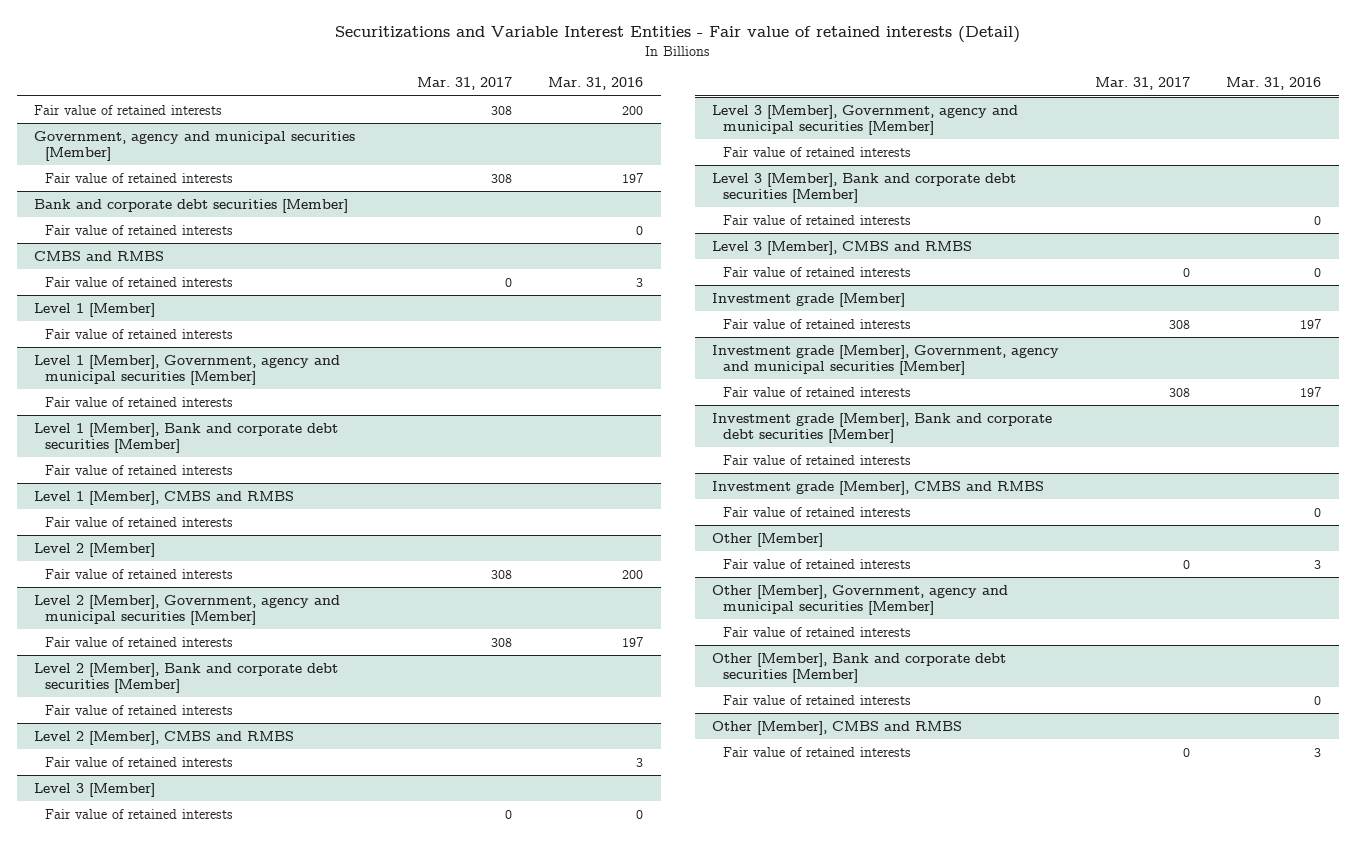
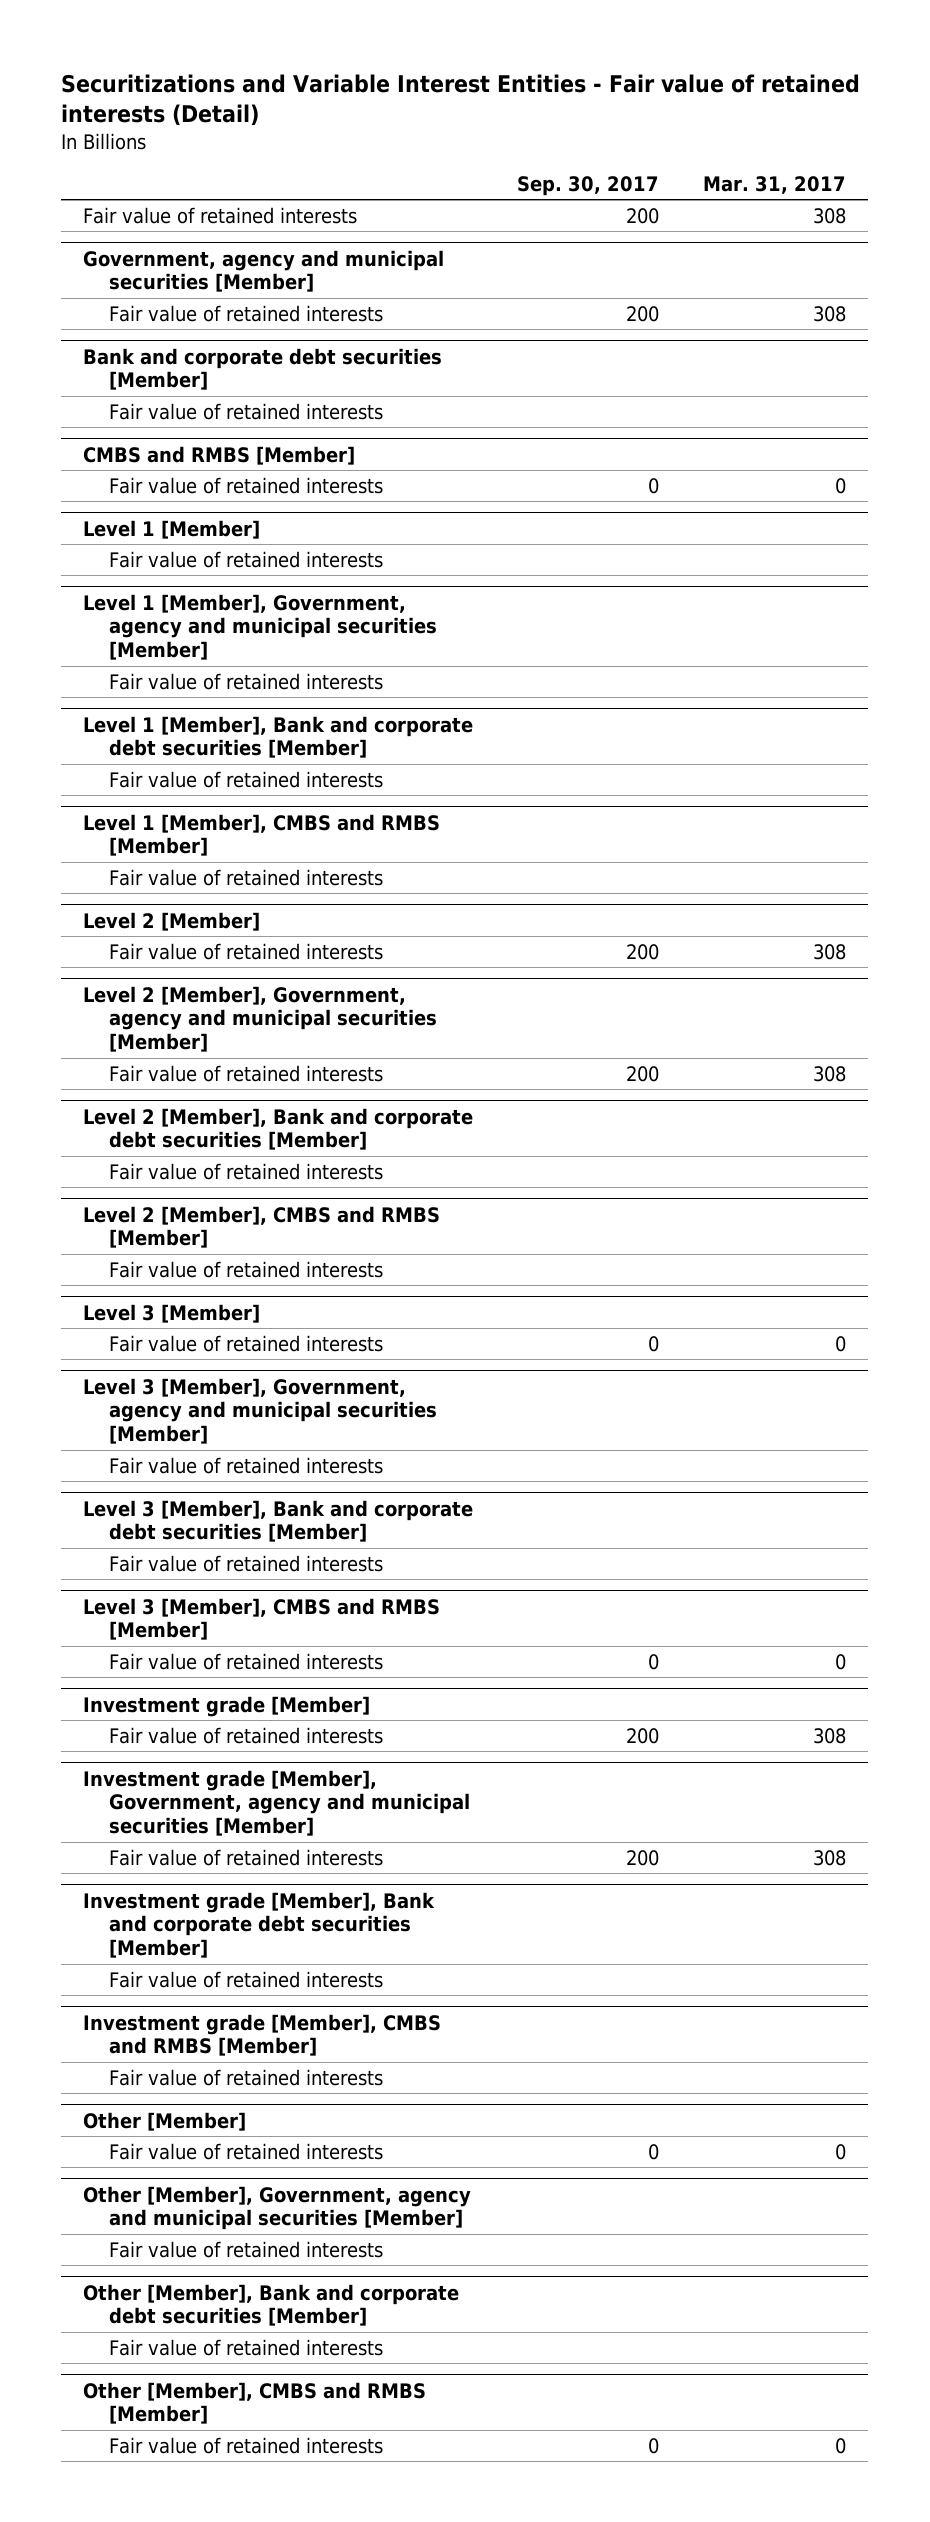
[548,76,644,90] Mar. 31, 2016 -> none
none -> [517,175,660,196] Sep. 30, 2017
[34,250,165,261] CMBS and RMBS -> [83,445,356,465] CMBS and RMBS [Member]
[34,490,295,505] Level 1 [Member], CMBS and RMBS -> [83,813,441,857] Level 1 [Member], CMBS and RMBS [Member]
[34,730,295,745] Level 2 [Member], CMBS and RMBS -> [83,1205,441,1249] Level 2 [Member], CMBS and RMBS [Member]
[712,240,973,255] Level 3 [Member], CMBS and RMBS -> [83,1597,441,1641] Level 3 [Member], CMBS and RMBS [Member]
[712,480,1045,495] Investment grade [Member], CMBS and RMBS -> [83,2013,442,2057] Investment grade [Member], CMBS and RMBS [Member]
[712,720,963,735] Other [Member], CMBS and RMBS -> [83,2381,427,2425] Other [Member], CMBS and RMBS [Member]

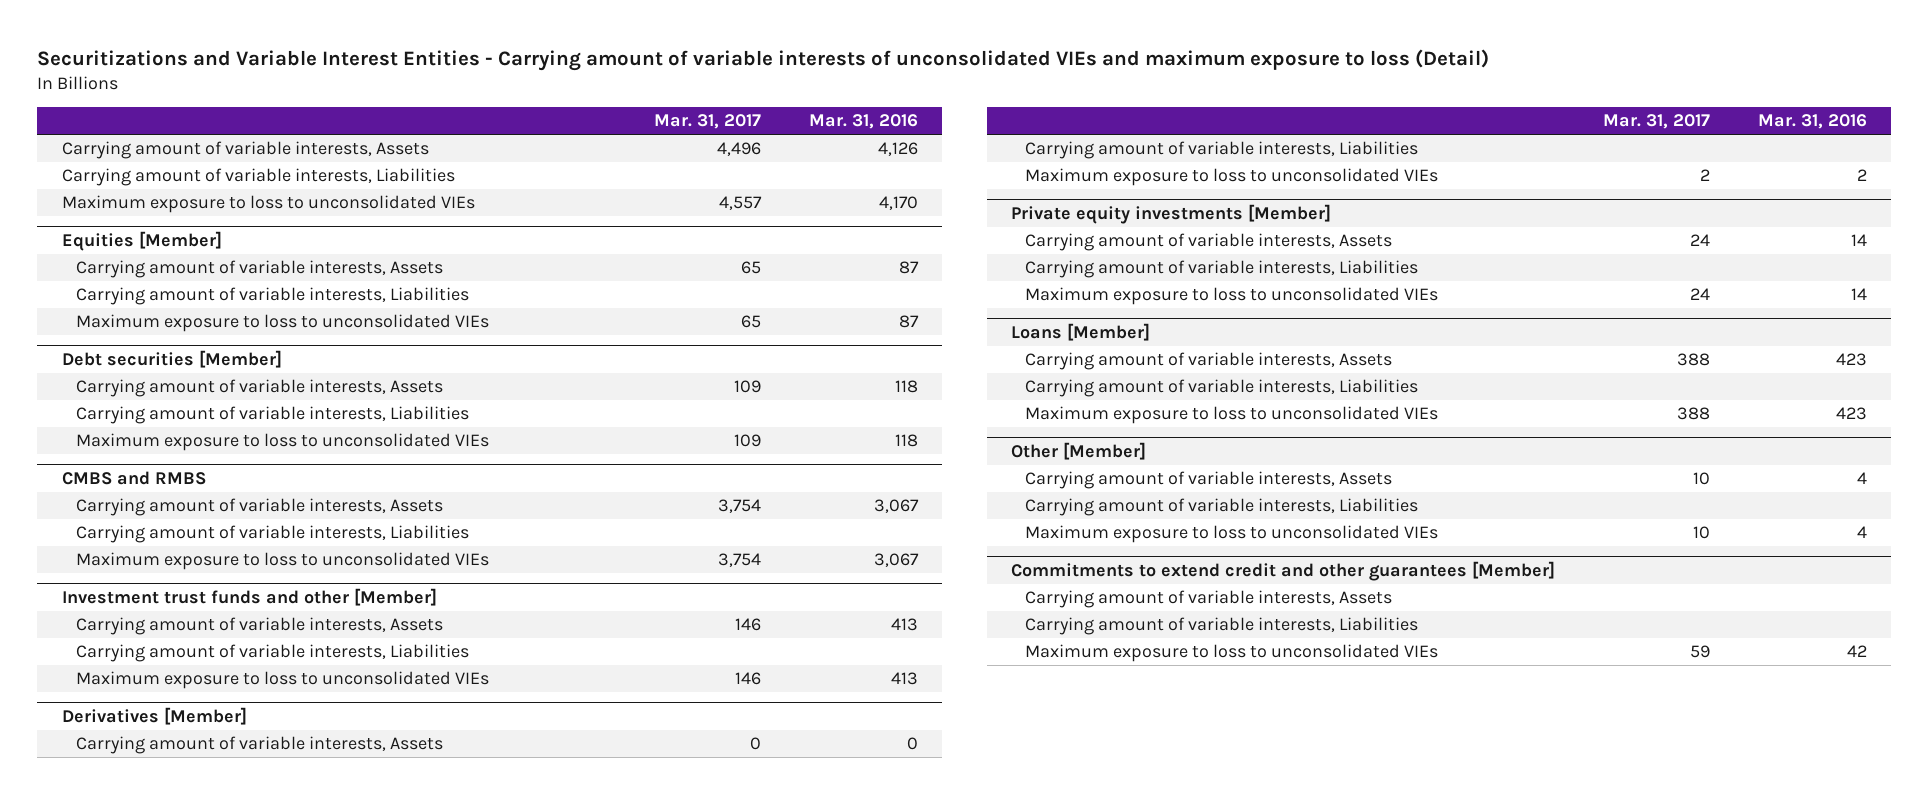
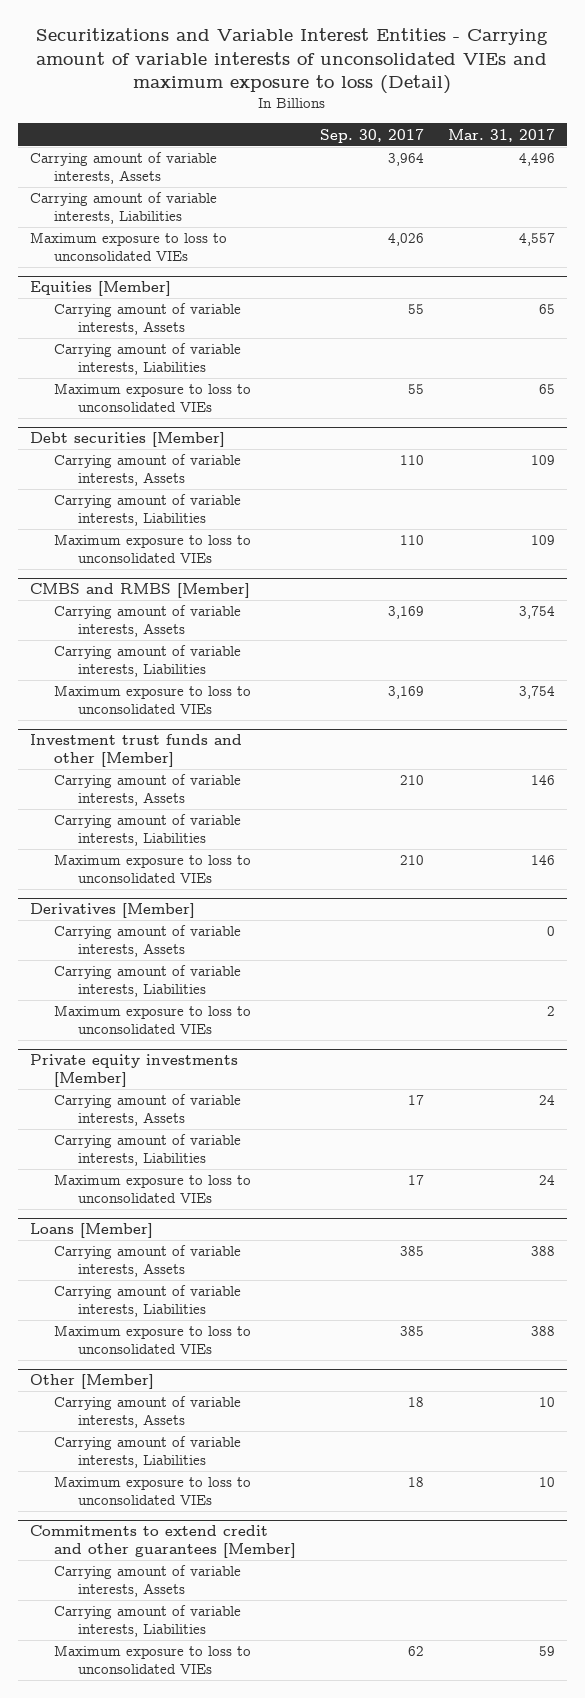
[808,114,918,130] Mar. 31, 2016 -> none
none -> [319,128,424,143] Sep. 30, 2017
[61,470,206,485] CMBS and RMBS -> [29,583,250,599] CMBS and RMBS [Member]

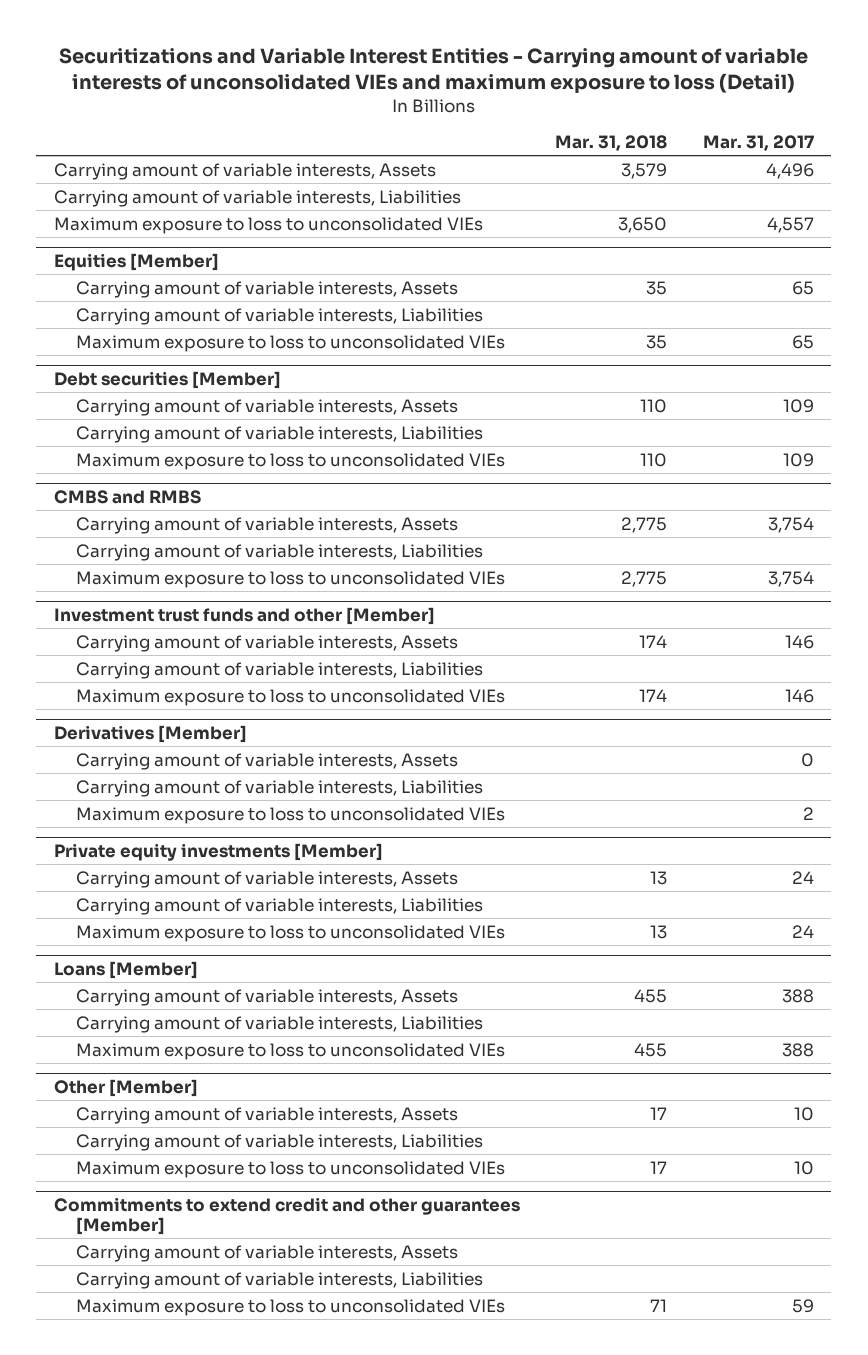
[319,128,424,143] Sep. 30, 2017 -> none
none -> [555,135,668,152] Mar. 31, 2018
[29,583,250,599] CMBS and RMBS [Member] -> [54,489,202,504] CMBS and RMBS

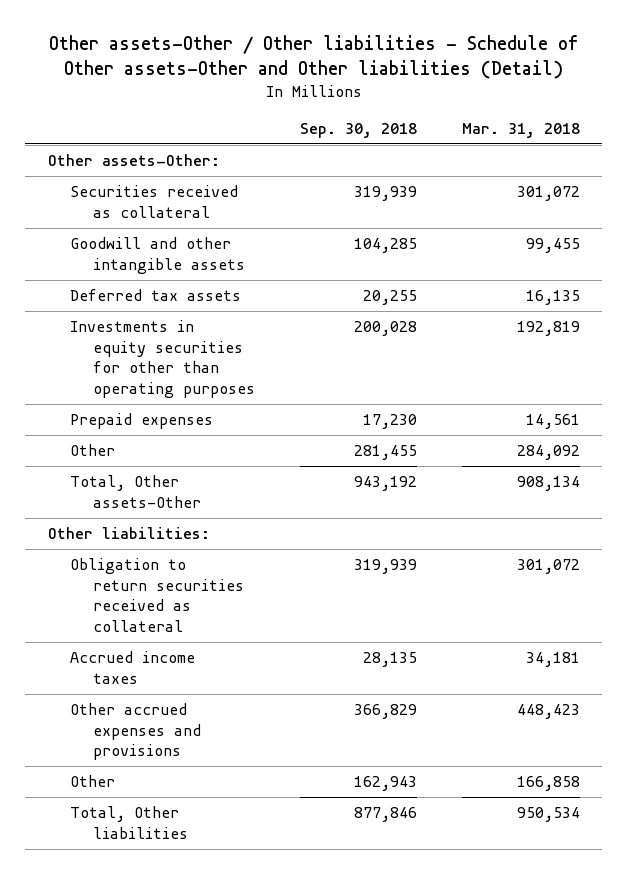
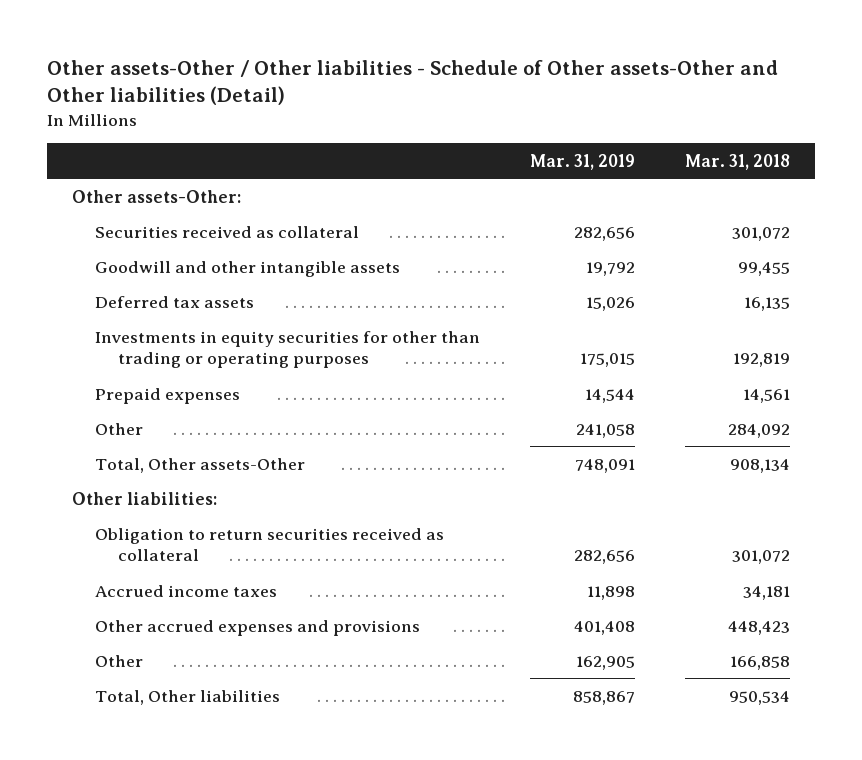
[299,122,417,138] Sep. 30, 2018 -> none
none -> [530,153,636,170] Mar. 31, 2019
[70,320,255,399] Investments in equity securities for other than operating purposes -> [95,330,481,368] Investments in equity securities for other than trading or operating purposes

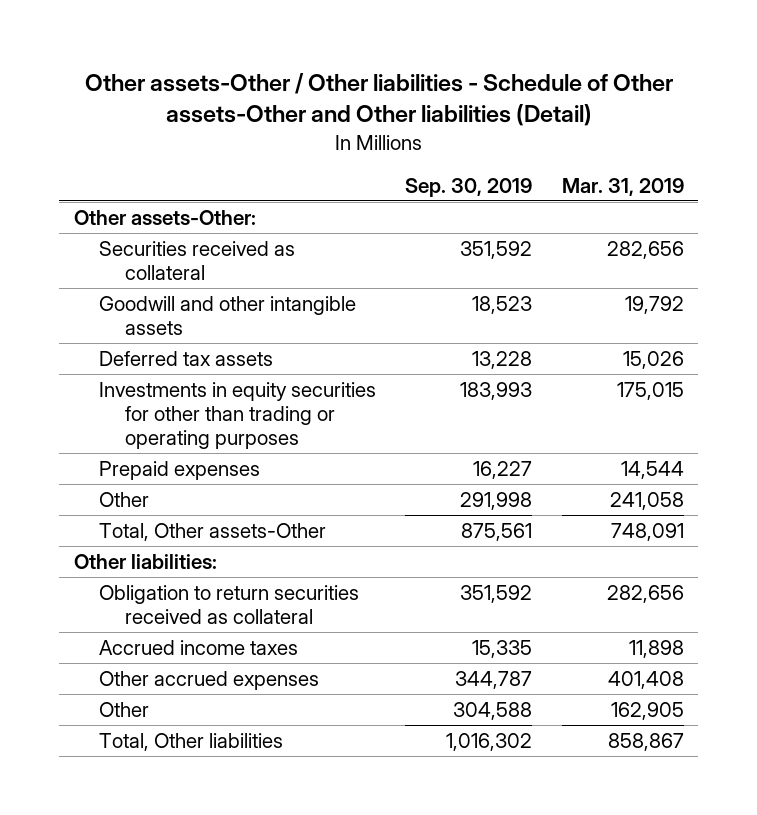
[685,153,791,170] Mar. 31, 2018 -> none
none -> [405,177,533,197] Sep. 30, 2019
[95,619,421,636] Other accrued expenses and provisions -> [99,670,320,690] Other accrued expenses

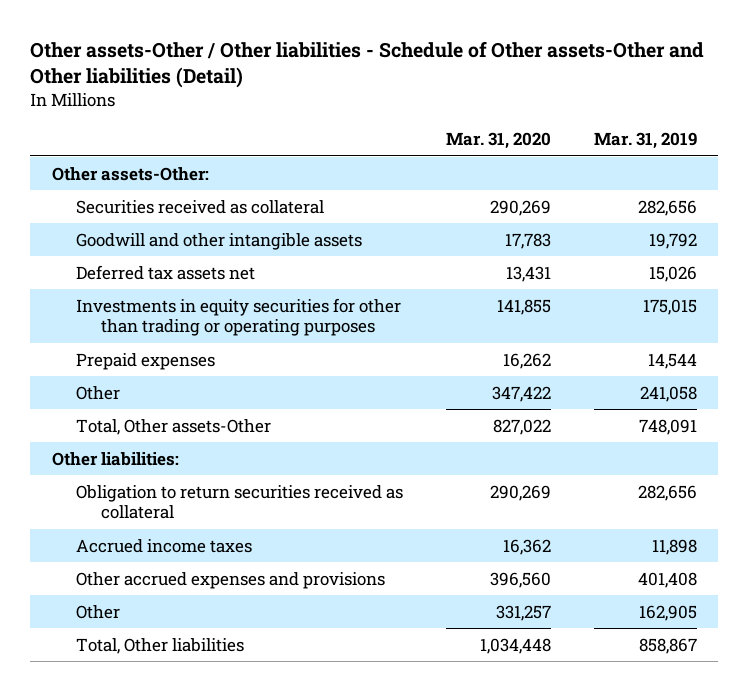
[405,177,533,197] Sep. 30, 2019 -> none
none -> [446,132,552,150] Mar. 31, 2020
[99,350,274,366] Deferred tax assets -> [76,264,256,280] Deferred tax assets net
[99,670,320,690] Other accrued expenses -> [76,571,386,589] Other accrued expenses and provisions

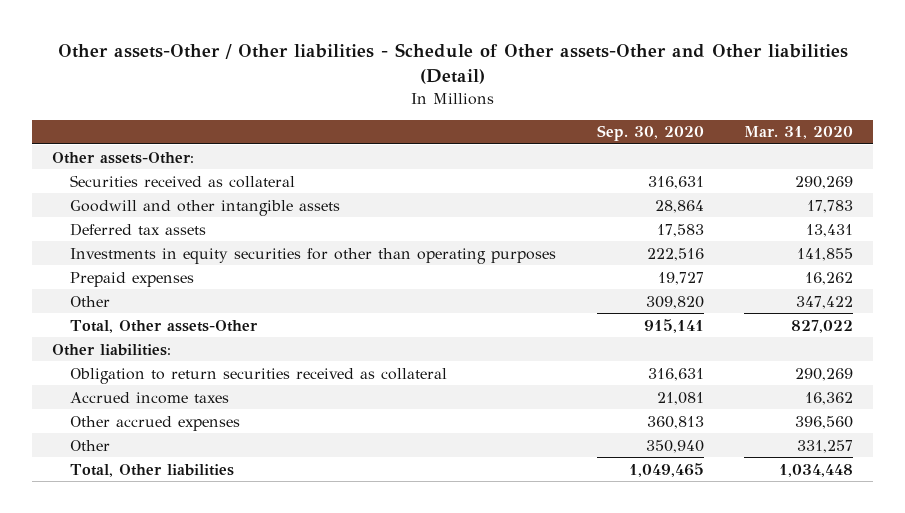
[594,132,698,150] Mar. 31, 2019 -> none
none -> [596,125,704,142] Sep. 30, 2020
[76,264,256,280] Deferred tax assets net -> [70,222,207,236] Deferred tax assets
[76,297,402,337] Investments in equity securities for other than trading or operating purposes -> [70,247,557,264] Investments in equity securities for other than operating purposes
[76,571,386,589] Other accrued expenses and provisions -> [70,415,241,431] Other accrued expenses

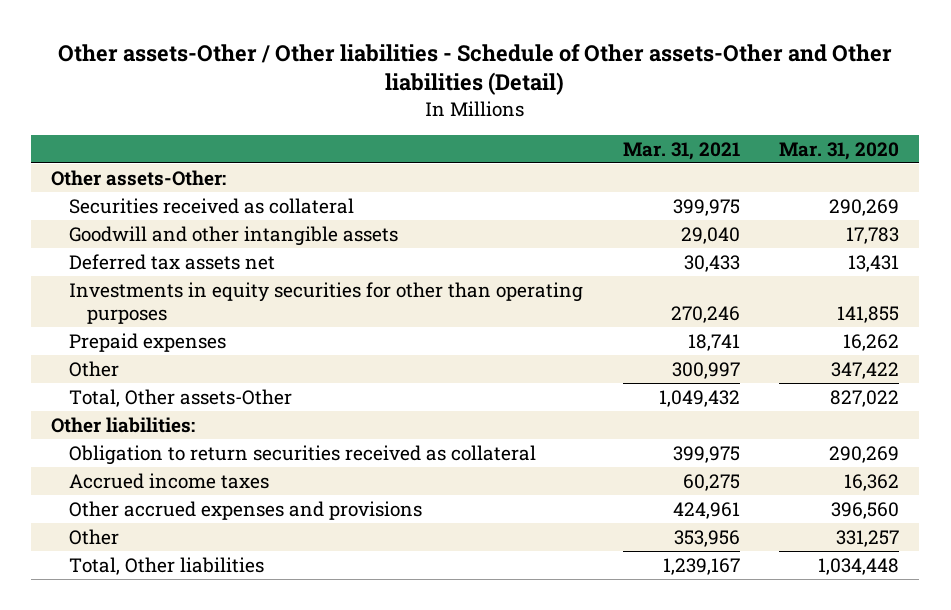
[596,125,704,142] Sep. 30, 2020 -> none
none -> [622,141,740,160] Mar. 31, 2021
[70,222,207,236] Deferred tax assets -> [69,253,276,270] Deferred tax assets net
[70,415,241,431] Other accrued expenses -> [69,500,423,520] Other accrued expenses and provisions

